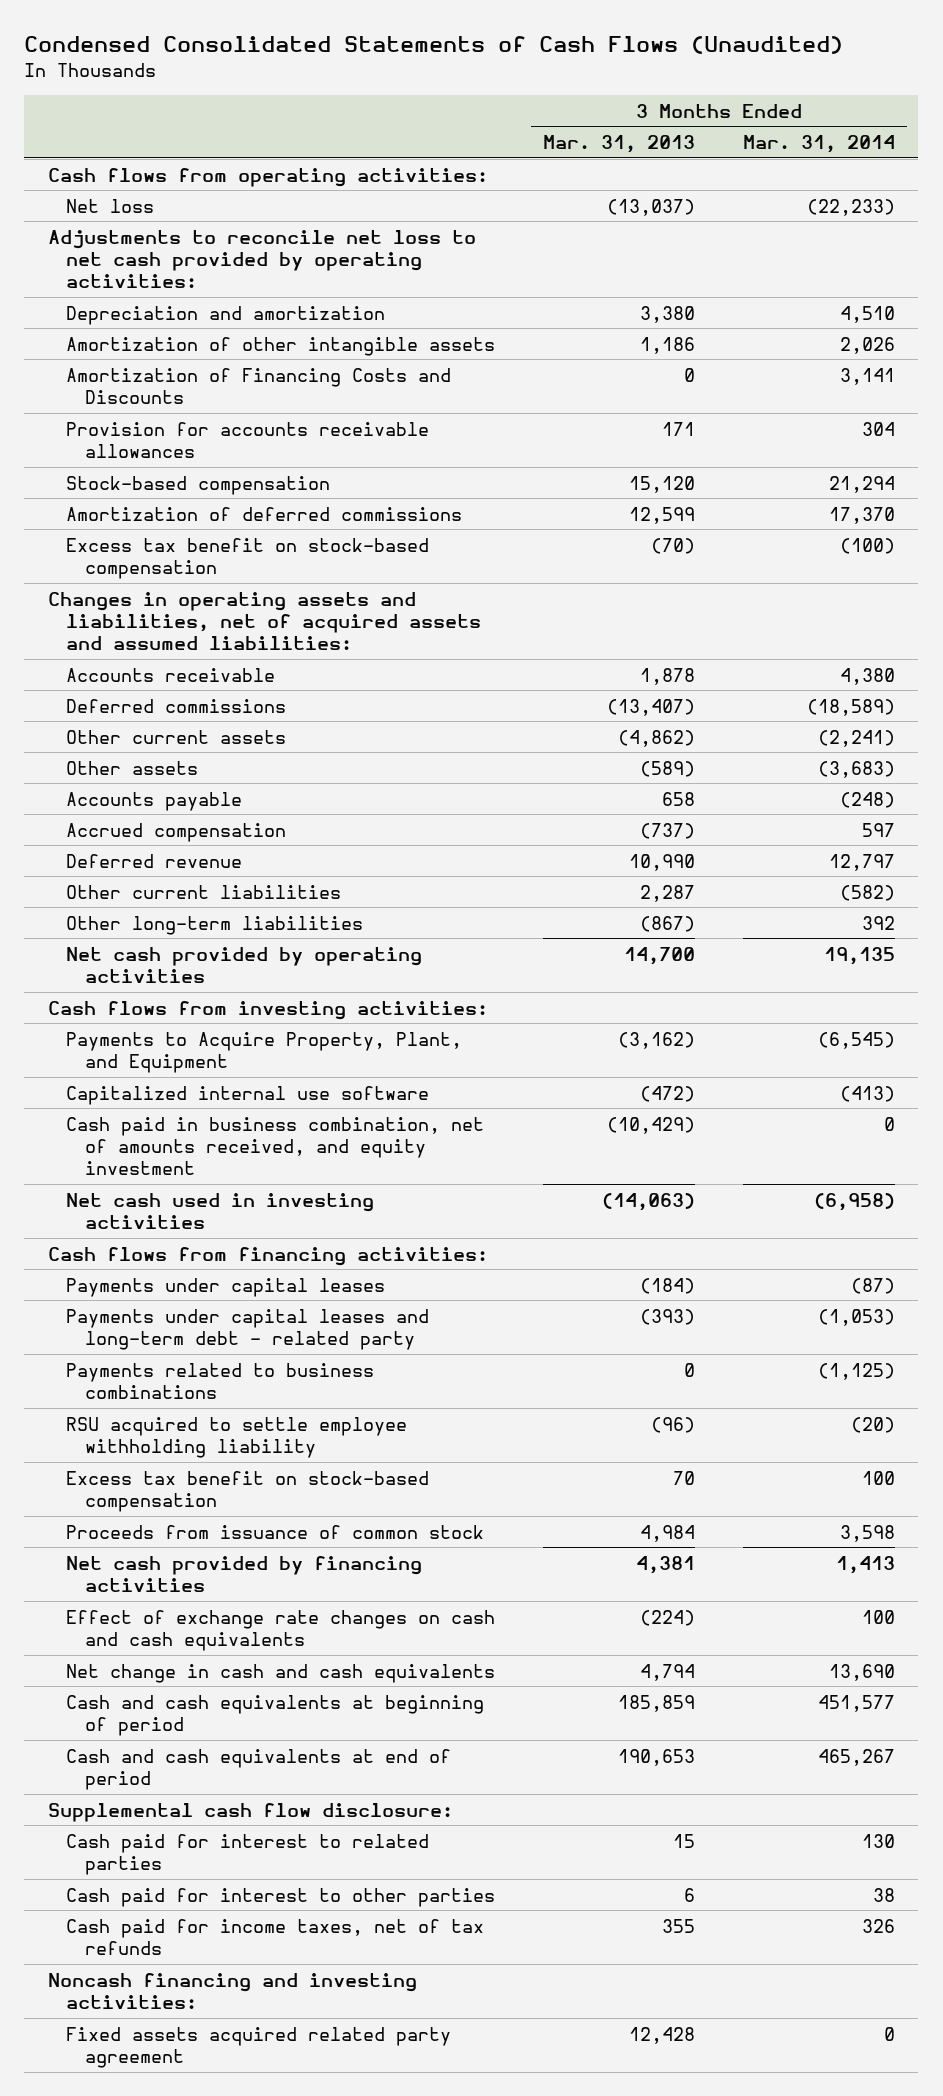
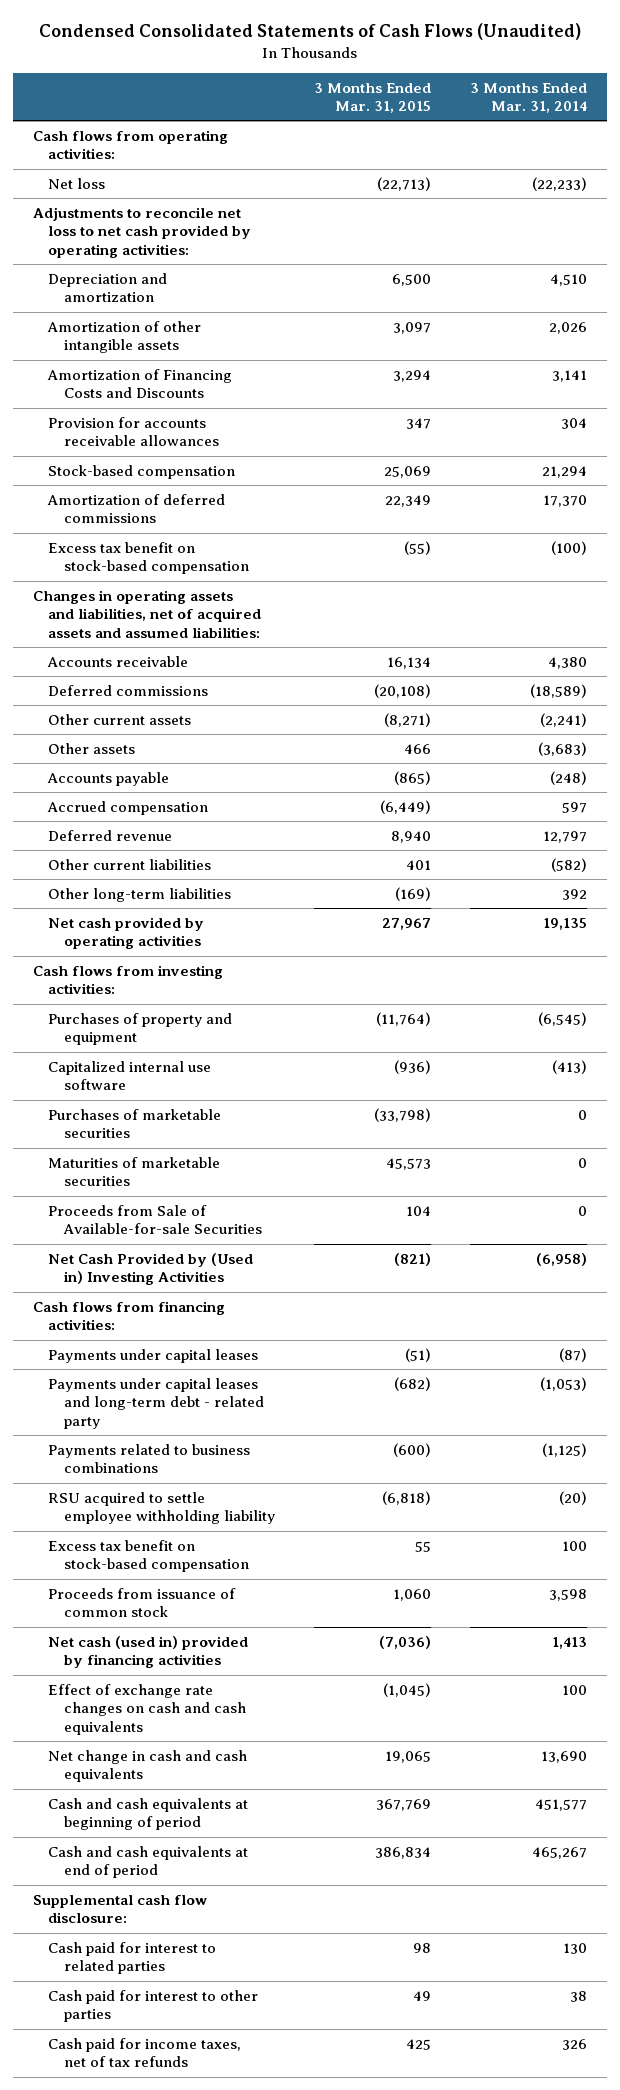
[542,135,695,154] Mar. 31, 2013 -> none
none -> [313,82,431,114] 3 Months Ended Mar. 31, 2015
[66,1031,463,1073] Payments to Acquire Property, Plant, and Equipment -> [48,1012,233,1046] Purchases of property and equipment
[66,1116,485,1176] Cash paid in business combination, net of amounts received, and equity investment -> none
none -> [48,1108,222,1139] Purchases of marketable securities
none -> [48,1156,221,1187] Maturities of marketable securities
none -> [48,1204,262,1235] Proceeds from Sale of Available-for-sale Securities
[66,1192,375,1229] Net cash used in investing activities -> [48,1252,254,1286] Net Cash Provided by (Used in) Investing Activities
[66,1555,423,1592] Net cash provided by financing activities -> [48,1635,249,1669] Net cash (used in) provided by financing activities
[47,1972,417,2009] Noncash financing and investing activities: -> none
[66,2026,452,2068] Fixed assets acquired related party agreement -> none

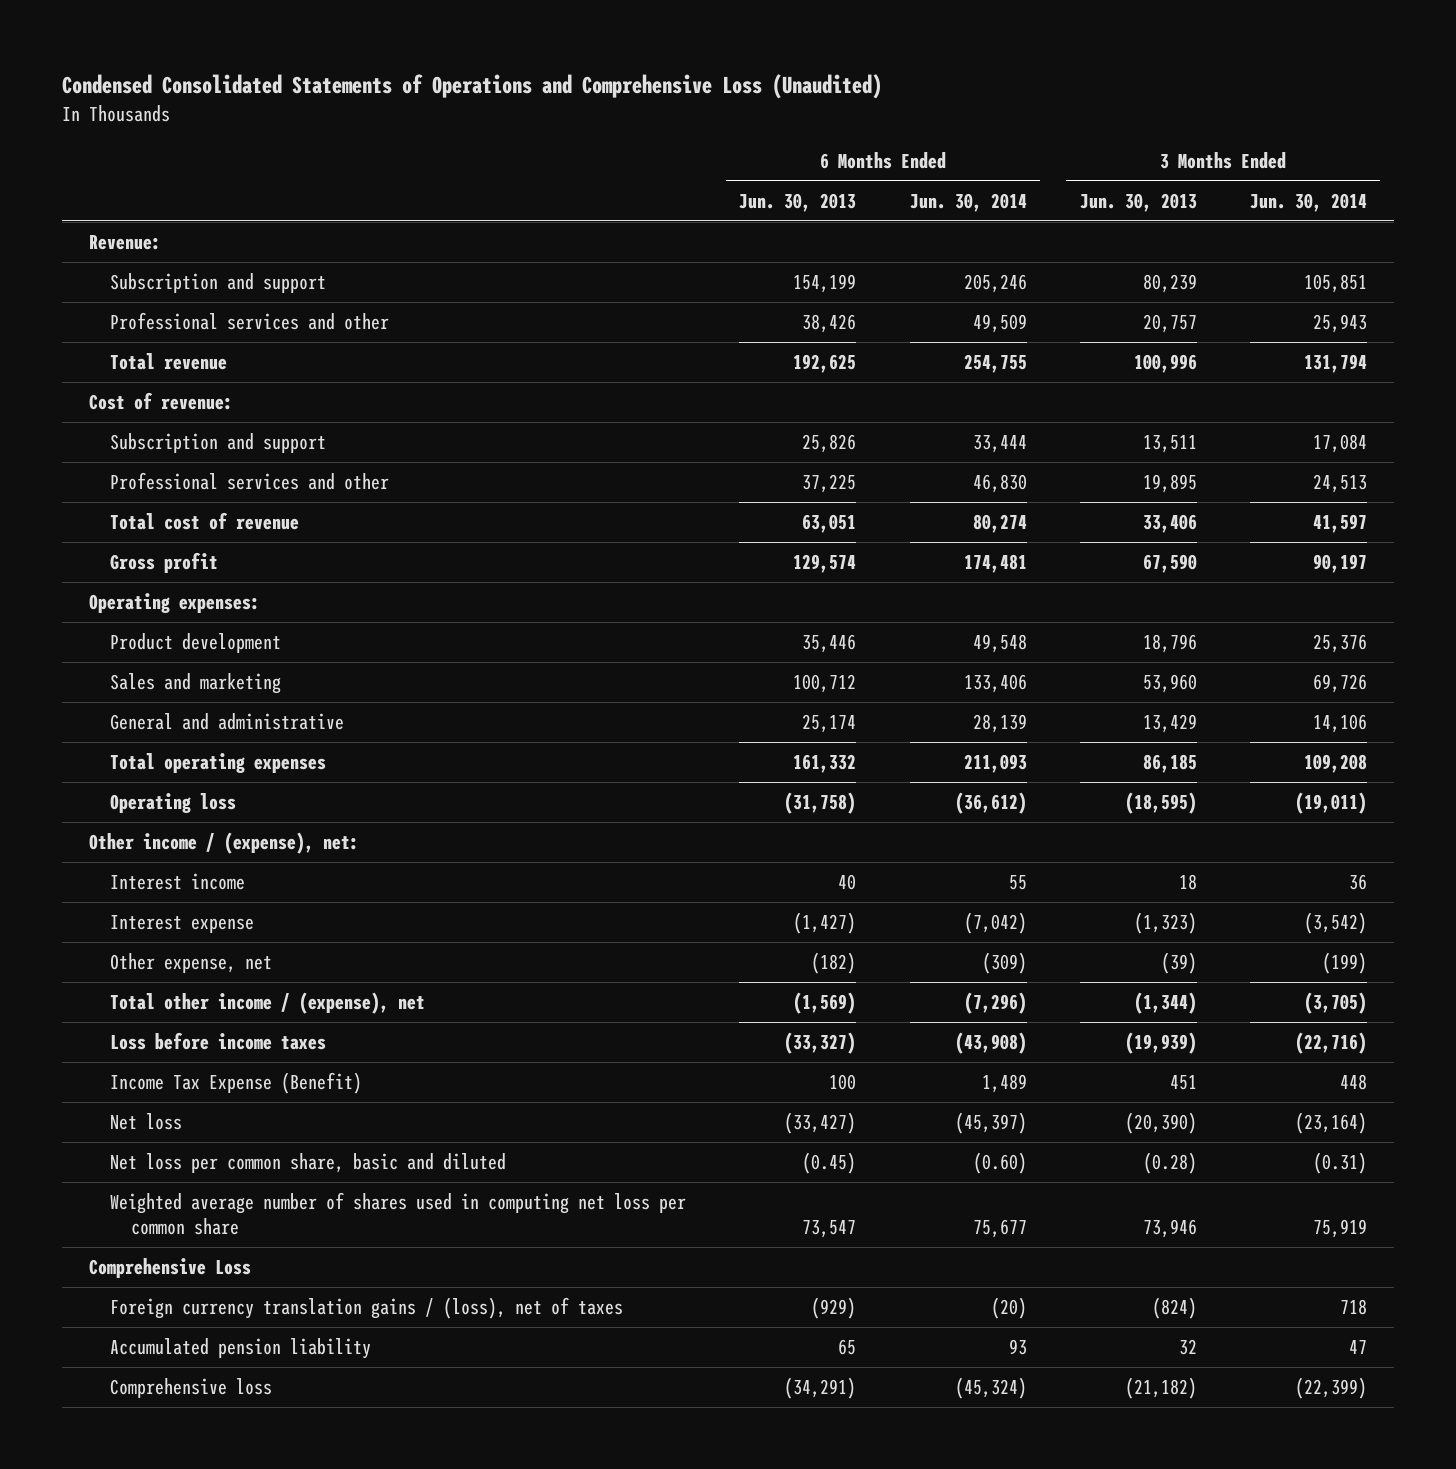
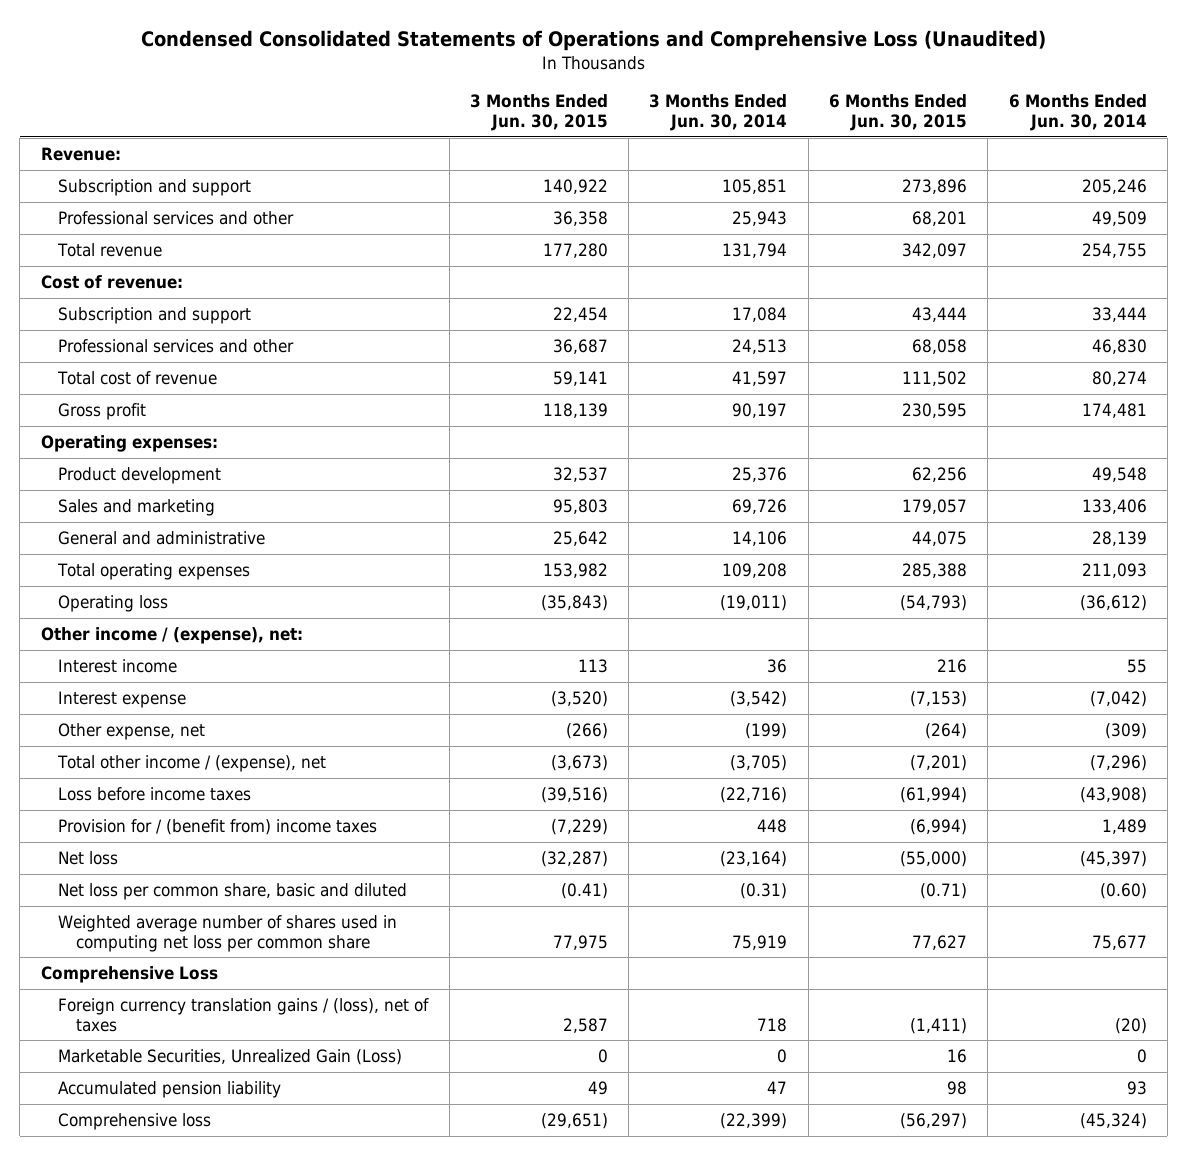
[739,192,857,212] Jun. 30, 2013 -> none
[1079,192,1197,212] Jun. 30, 2013 -> none
none -> [469,94,608,132] 3 Months Ended Jun. 30, 2015
none -> [829,94,968,132] 6 Months Ended Jun. 30, 2015
[110,1071,363,1094] Income Tax Expense (Benefit) -> [58,818,378,835] Provision for / (benefit from) income taxes
none -> [58,1048,403,1065] Marketable Securities, Unrealized Gain (Loss)

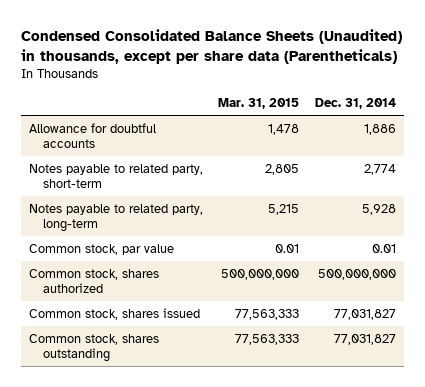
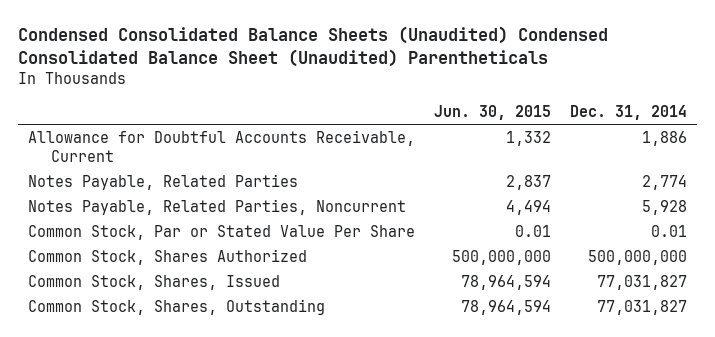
[21,28,403,64] Condensed Consolidated Balance Sheets (Unaudited) in thousands, except per share data (Parentheticals) -> [17,26,608,68] Condensed Consolidated Balance Sheets (Unaudited) Condensed Consolidated Balance Sheet (Unaudited) Parentheticals
[218,98,300,110] Mar. 31, 2015 -> none
none -> [433,105,551,121] Jun. 30, 2015
[28,122,156,149] Allowance for doubtful accounts -> [27,129,415,162] Allowance for Doubtful Accounts Receivable, Current
[28,163,203,189] Notes payable to related party, short-term -> [27,173,298,190] Notes Payable, Related Parties
[28,203,203,233] Notes payable to related party, long-term -> [27,198,406,215] Notes Payable, Related Parties, Noncurrent
[28,243,174,255] Common stock, par value -> [27,224,415,240] Common Stock, Par or Stated Value Per Share
[28,268,159,294] Common stock, shares authorized -> [27,248,307,265] Common Stock, Shares Authorized
[28,307,200,320] Common stock, shares issued -> [27,274,280,290] Common Stock, Shares, Issued
[28,333,159,363] Common stock, shares outstanding -> [27,298,325,315] Common Stock, Shares, Outstanding

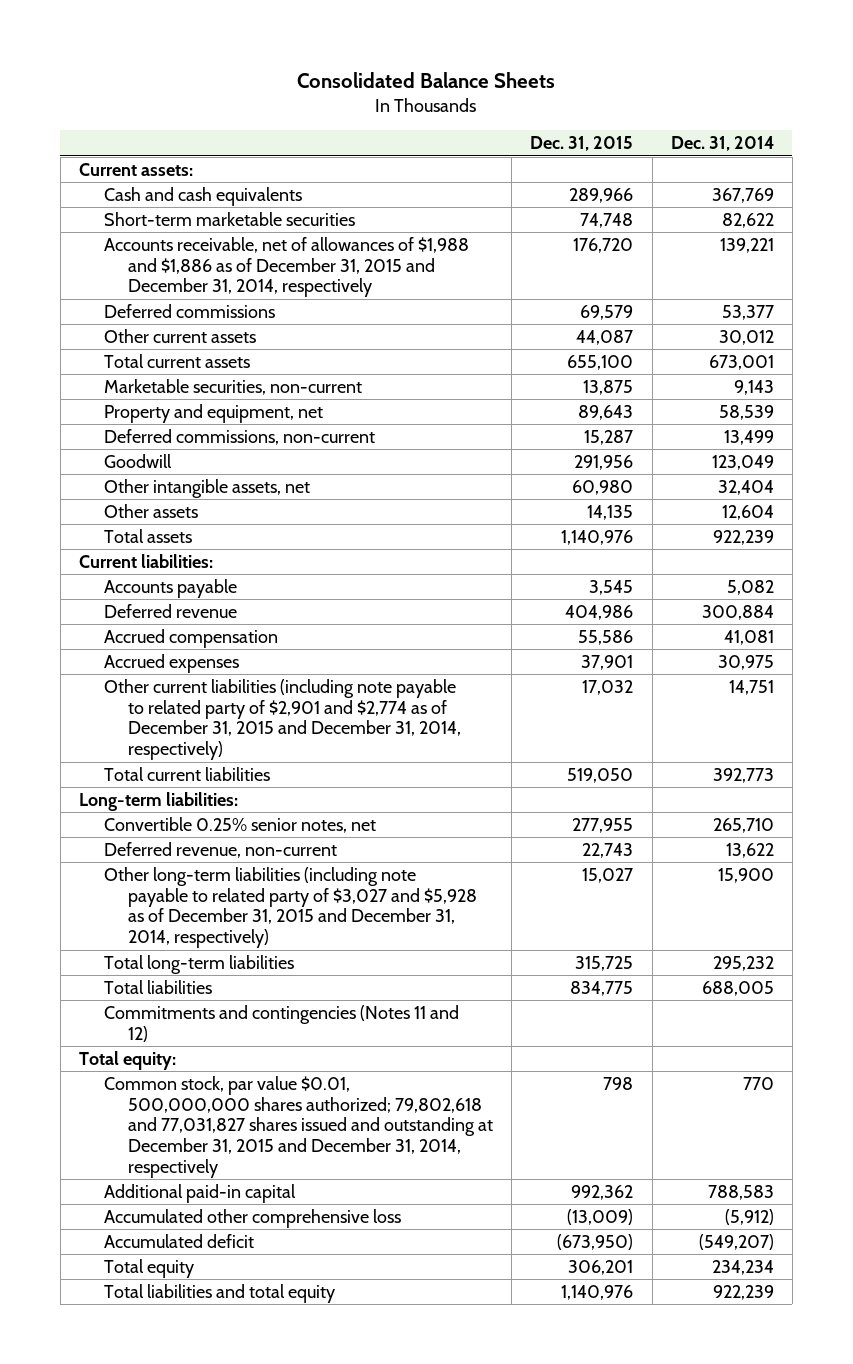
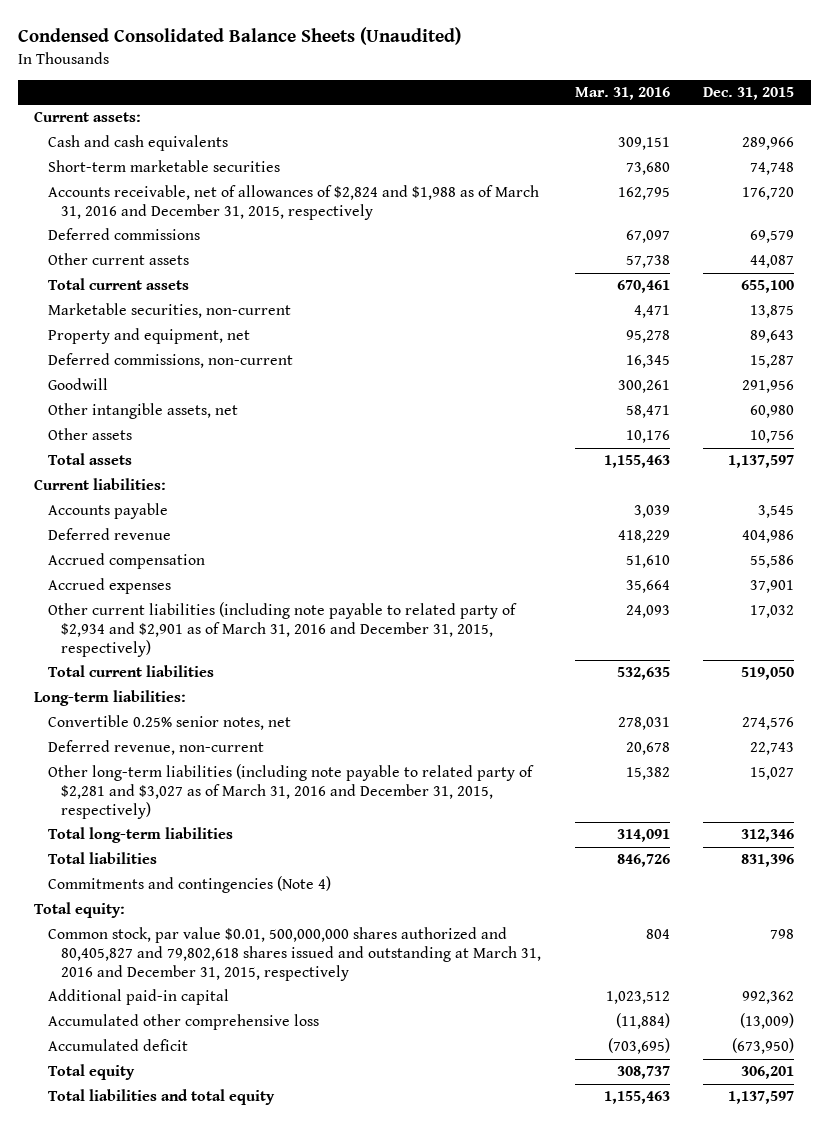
[297,72,556,89] Consolidated Balance Sheets -> [17,27,461,46] Condensed Consolidated Balance Sheets (Unaudited)
[670,136,774,152] Dec. 31, 2014 -> none
none -> [574,87,670,101] Mar. 31, 2016
[103,236,469,298] Accounts receivable, net of allowances of $1,988 and $1,886 as of December 31, 2015 and December 31, 2014, respectively -> [47,185,539,221] Accounts receivable, net of allowances of $2,824 and $1,988 as of March 31, 2016 and December 31, 2015, respectively
[587,504,634,520] 14,135 -> [750,430,795,444] 10,756
[561,529,634,545] 1,140,976 -> [728,455,795,469] 1,137,597
[103,678,462,761] Other current liabilities (including note payable to related party of $2,901 and $2,774 as of December 31, 2015 and December 31, 2014, respectively) -> [47,602,517,657] Other current liabilities (including note payable to related party of $2,934 and $2,901 as of March 31, 2016 and December 31, 2015, respectively)
[572,817,634,833] 277,955 -> [742,717,795,731] 274,576
[103,866,478,949] Other long-term liabilities (including note payable to related party of $3,027 and $5,928 as of December 31, 2015 and December 31, 2014, respectively) -> [47,764,534,819] Other long-term liabilities (including note payable to related party of $2,281 and $3,027 as of March 31, 2016 and December 31, 2015, respectively)
[575,955,634,971] 315,725 -> [741,829,795,843] 312,346
[570,980,634,996] 834,775 -> [741,854,795,868] 831,396
[103,1004,459,1042] Commitments and contingencies (Notes 11 and 12) -> [47,876,331,894] Commitments and contingencies (Note 4)
[103,1075,494,1179] Common stock, par value $0.01, 500,000,000 shares authorized; 79,802,618 and 77,031,827 shares issued and outstanding at December 31, 2015 and December 31, 2014, respectively -> [47,927,541,981] Common stock, par value $0.01, 500,000,000 shares authorized and 80,405,827 and 79,802,618 shares issued and outstanding at March 31, 2016 and December 31, 2015, respectively
[561,1284,634,1300] 1,140,976 -> [728,1091,795,1105] 1,137,597

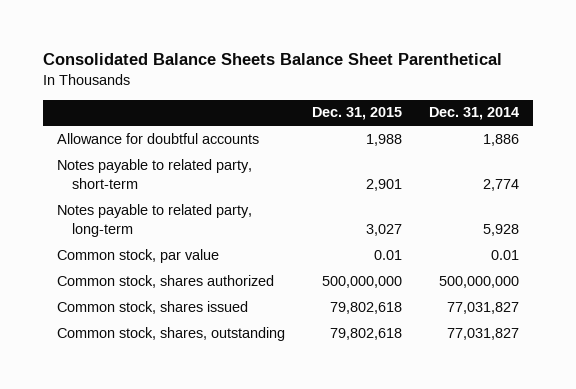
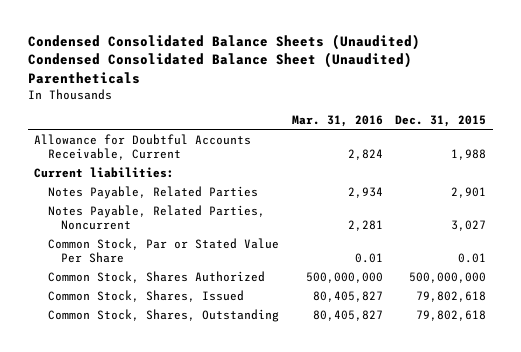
[42,53,502,66] Consolidated Balance Sheets Balance Sheet Parenthetical -> [27,34,420,84] Condensed Consolidated Balance Sheets (Unaudited) Condensed Consolidated Balance Sheet (Unaudited) Parentheticals
[429,107,520,121] Dec. 31, 2014 -> none
none -> [291,115,383,128] Mar. 31, 2016
[56,132,259,144] Allowance for doubtful accounts -> [34,133,252,161] Allowance for Doubtful Accounts Receivable, Current
none -> [34,166,175,178] Current liabilities:
[56,158,252,189] Notes payable to related party, short-term -> [47,185,258,199] Notes Payable, Related Parties
[56,203,252,237] Notes payable to related party, long-term -> [47,204,265,231] Notes Payable, Related Parties, Noncurrent
[56,248,219,263] Common stock, par value -> [47,237,279,264] Common Stock, Par or Stated Value Per Share
[56,274,274,288] Common stock, shares authorized -> [47,270,265,283] Common Stock, Shares Authorized
[56,300,248,314] Common stock, shares issued -> [47,289,244,302] Common Stock, Shares, Issued
[56,326,285,341] Common stock, shares, outstanding -> [47,308,279,322] Common Stock, Shares, Outstanding

